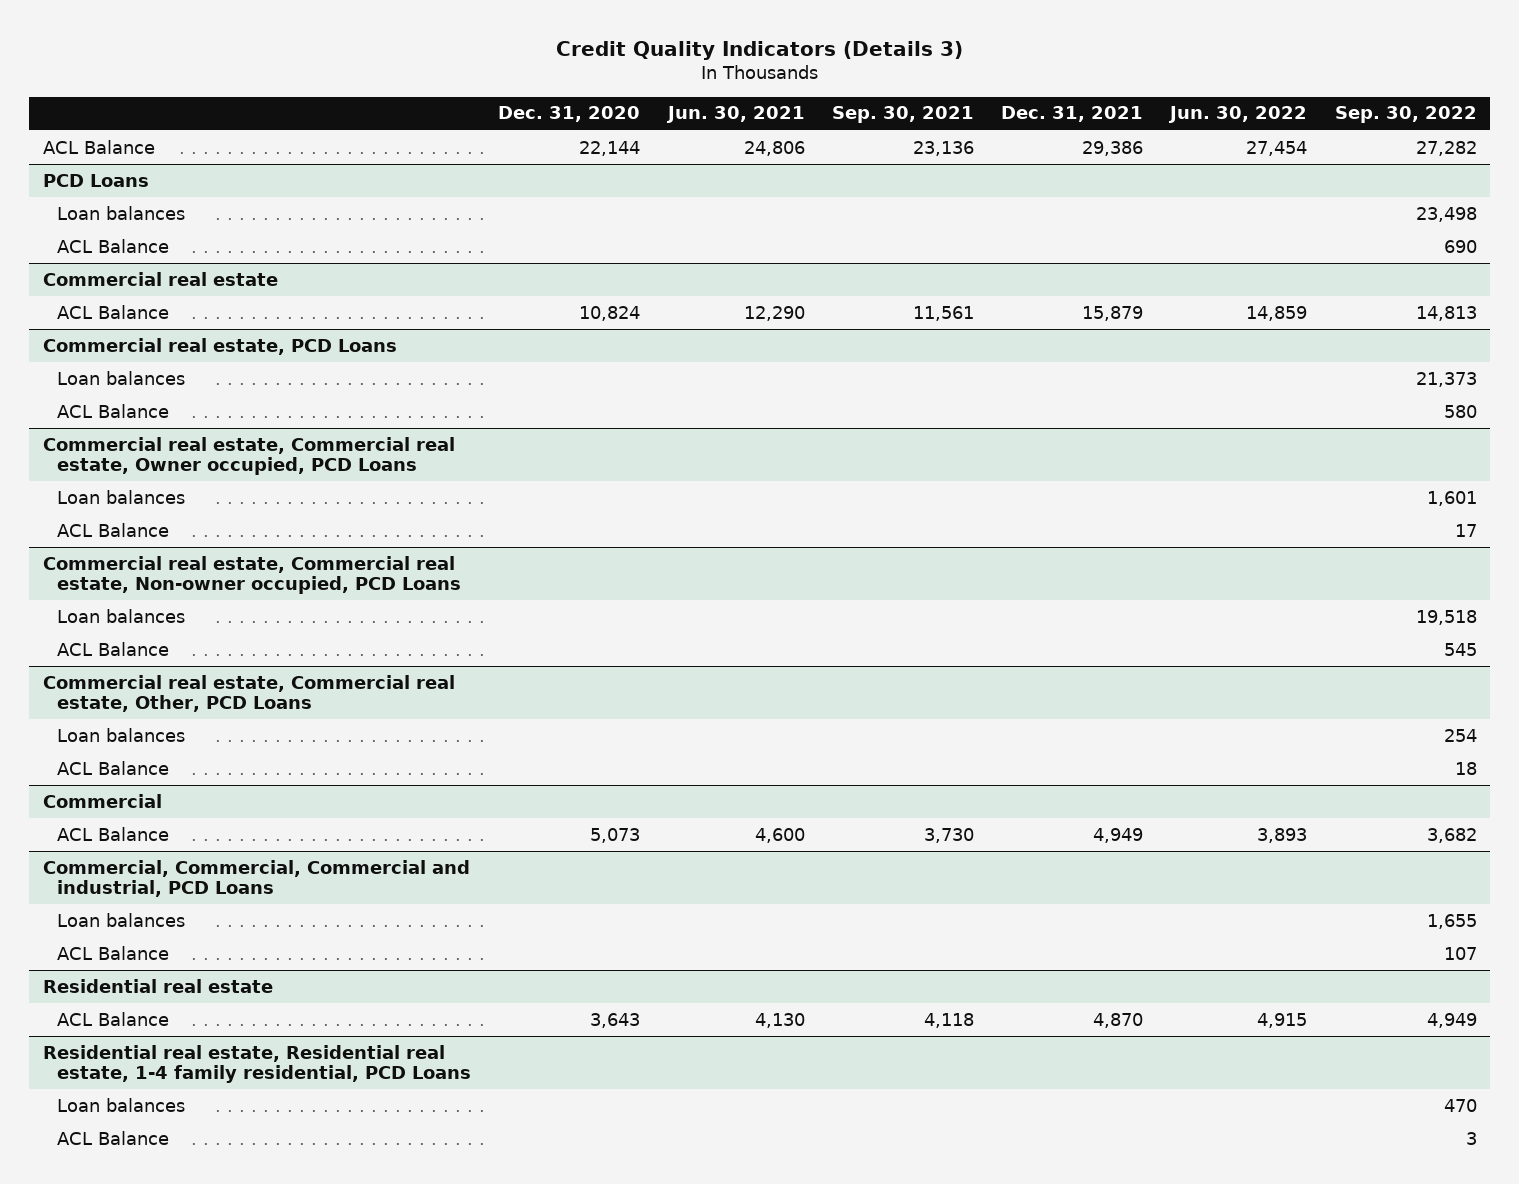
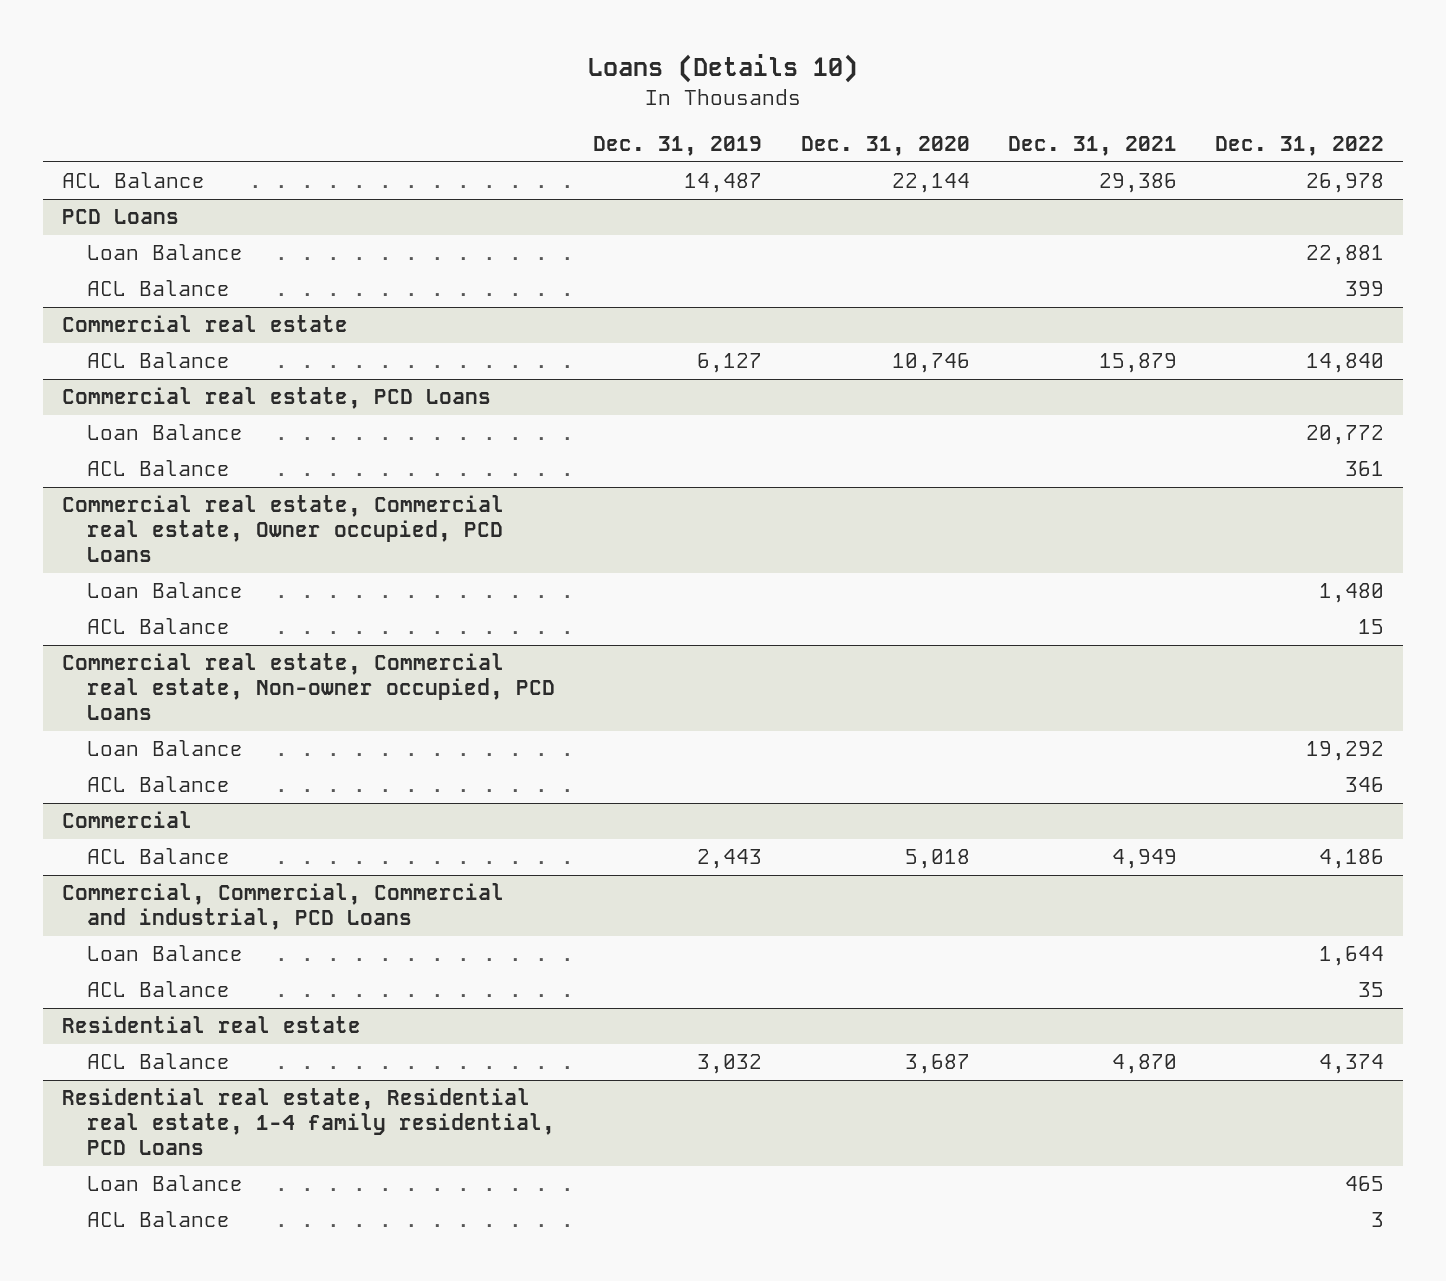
[555,40,963,60] Credit Quality Indicators (Details 3) -> [588,54,859,84] Loans (Details 10)
[665,106,805,124] Jun. 30, 2021 -> none
[831,106,974,124] Sep. 30, 2021 -> none
[1168,106,1308,124] Jun. 30, 2022 -> none
[1334,106,1477,124] Sep. 30, 2022 -> none
none -> [593,136,763,157] Dec. 31, 2019
none -> [1214,136,1384,157] Dec. 31, 2022
[57,205,186,220] Loan balances -> [87,244,244,261] Loan Balance
[579,305,641,321] 10,824 -> [891,353,970,374] 10,746
[57,370,186,385] Loan balances -> [87,424,244,441] Loan Balance
[57,489,186,504] Loan balances -> [87,582,244,599] Loan Balance
[57,608,186,623] Loan balances -> [87,740,244,757] Loan Balance
[42,674,455,712] Commercial real estate, Commercial real estate, Other, PCD Loans -> none
[57,727,186,742] Loan balances -> none
[57,760,170,775] ACL Balance -> none
[590,827,641,843] 5,073 -> [904,849,970,870] 5,018
[57,912,186,927] Loan balances -> [87,945,244,962] Loan Balance
[590,1012,641,1028] 3,643 -> [904,1054,970,1075] 3,687
[57,1097,186,1112] Loan balances -> [87,1175,244,1192] Loan Balance

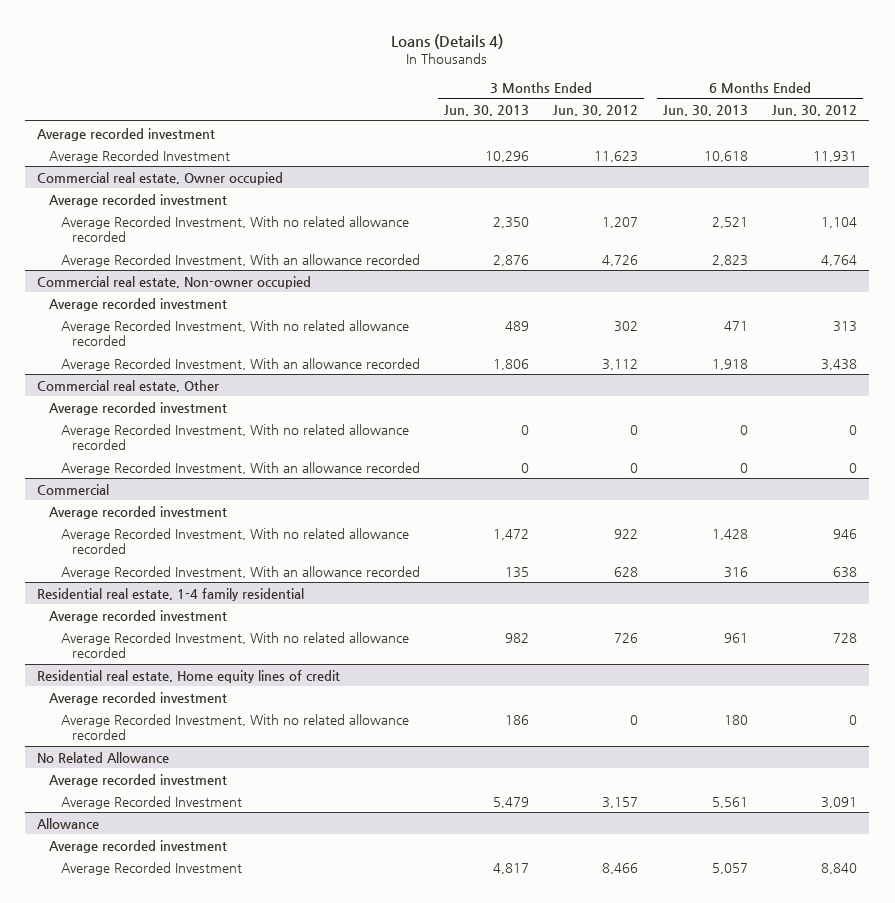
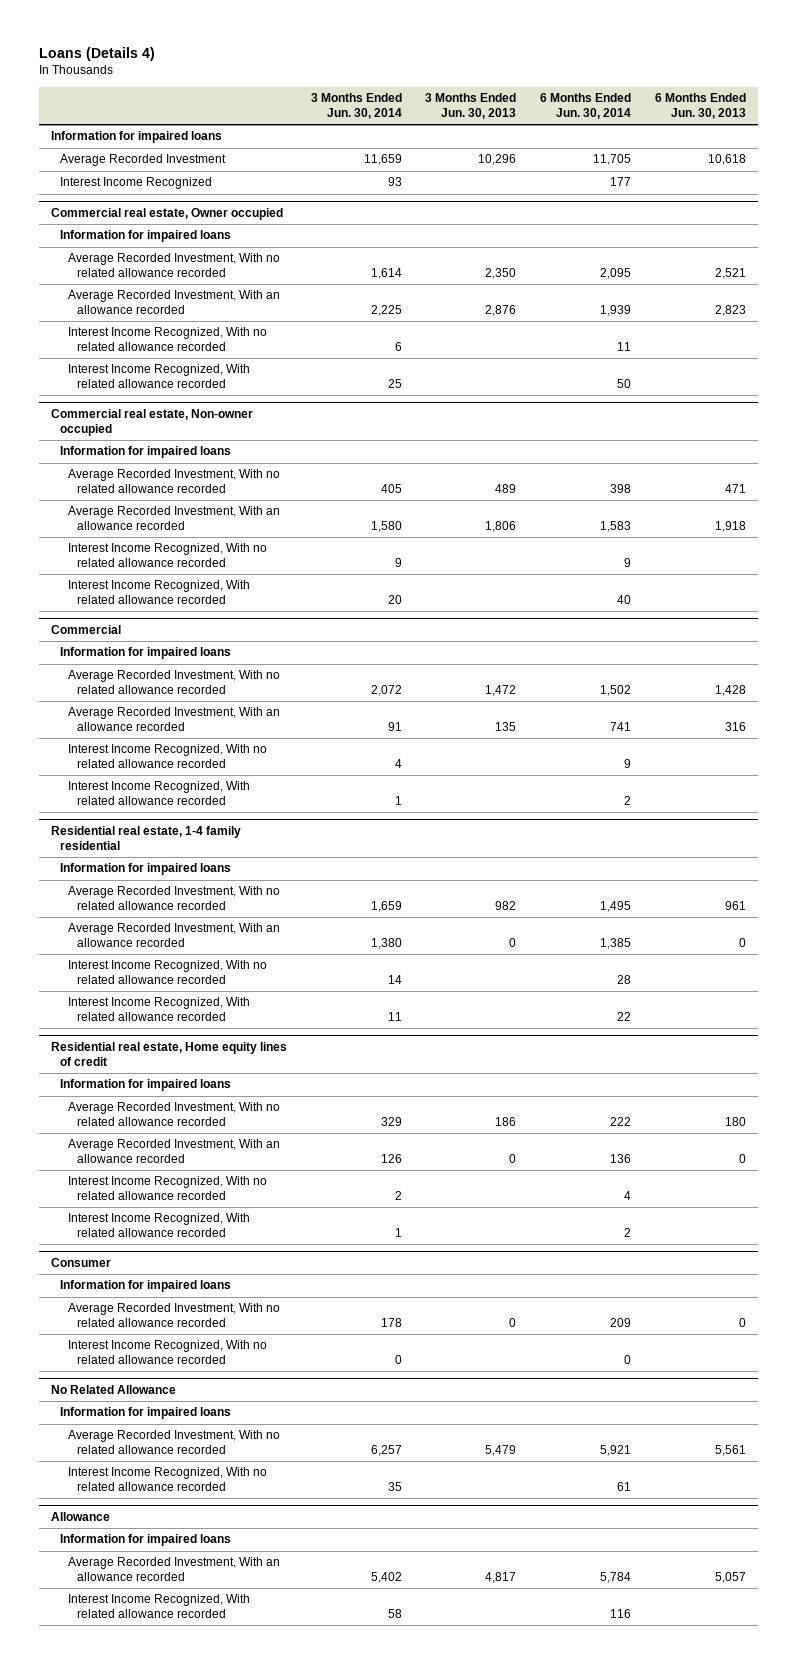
[553,105,639,117] Jun. 30, 2012 -> none
[772,105,858,117] Jun. 30, 2012 -> none
none -> [310,93,402,120] 3 Months Ended Jun. 30, 2014
none -> [540,93,632,120] 6 Months Ended Jun. 30, 2014
[37,127,216,141] Average recorded investment -> [50,131,222,144] Information for impaired loans
none -> [59,177,212,190] Interest Income Recognized
[48,193,227,207] Average recorded investment -> [59,230,231,243] Information for impaired loans
none -> [68,327,268,352] Interest Income Recognized, With no related allowance recorded
none -> [68,364,251,389] Interest Income Recognized, With related allowance recorded
[48,297,227,311] Average recorded investment -> [59,446,231,459] Information for impaired loans
[37,379,220,392] Commercial real estate, Other -> none
[48,401,227,415] Average recorded investment -> none
[60,423,409,451] Average Recorded Investment, With no related allowance recorded -> none
[60,461,420,475] Average Recorded Investment, With an allowance recorded -> none
none -> [68,543,268,568] Interest Income Recognized, With no related allowance recorded
none -> [68,580,251,605] Interest Income Recognized, With related allowance recorded
[48,505,227,519] Average recorded investment -> [59,647,231,660] Information for impaired loans
none -> [68,744,268,769] Interest Income Recognized, With no related allowance recorded
none -> [68,781,251,806] Interest Income Recognized, With related allowance recorded
[48,609,227,623] Average recorded investment -> [59,863,231,876] Information for impaired loans
none -> [68,923,281,948] Average Recorded Investment, With an allowance recorded
none -> [68,960,268,985] Interest Income Recognized, With no related allowance recorded
none -> [68,997,251,1022] Interest Income Recognized, With related allowance recorded
[48,691,227,705] Average recorded investment -> [59,1079,231,1092] Information for impaired loans
none -> [68,1139,281,1164] Average Recorded Investment, With an allowance recorded
none -> [68,1176,268,1201] Interest Income Recognized, With no related allowance recorded
none -> [68,1213,251,1238] Interest Income Recognized, With related allowance recorded
none -> [50,1257,111,1267] Consumer
none -> [59,1280,231,1293] Information for impaired loans
none -> [68,1303,281,1328] Average Recorded Investment, With no related allowance recorded
none -> [68,1340,268,1365] Interest Income Recognized, With no related allowance recorded
[48,773,227,787] Average recorded investment -> [59,1407,231,1420] Information for impaired loans
[60,795,242,809] Average Recorded Investment -> [68,1430,281,1455] Average Recorded Investment, With no related allowance recorded
none -> [68,1467,268,1492] Interest Income Recognized, With no related allowance recorded
[48,839,227,853] Average recorded investment -> [59,1534,231,1547] Information for impaired loans
[60,861,242,875] Average Recorded Investment -> [68,1557,281,1582] Average Recorded Investment, With an allowance recorded
none -> [68,1594,251,1619] Interest Income Recognized, With related allowance recorded

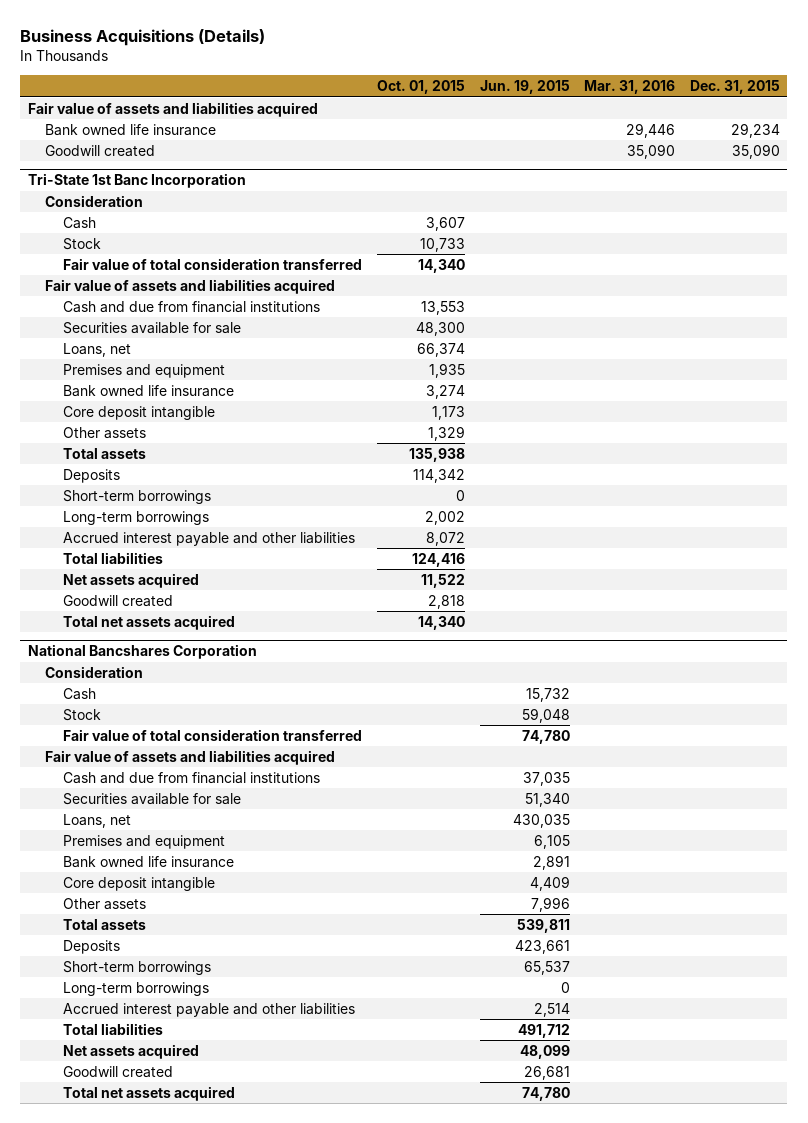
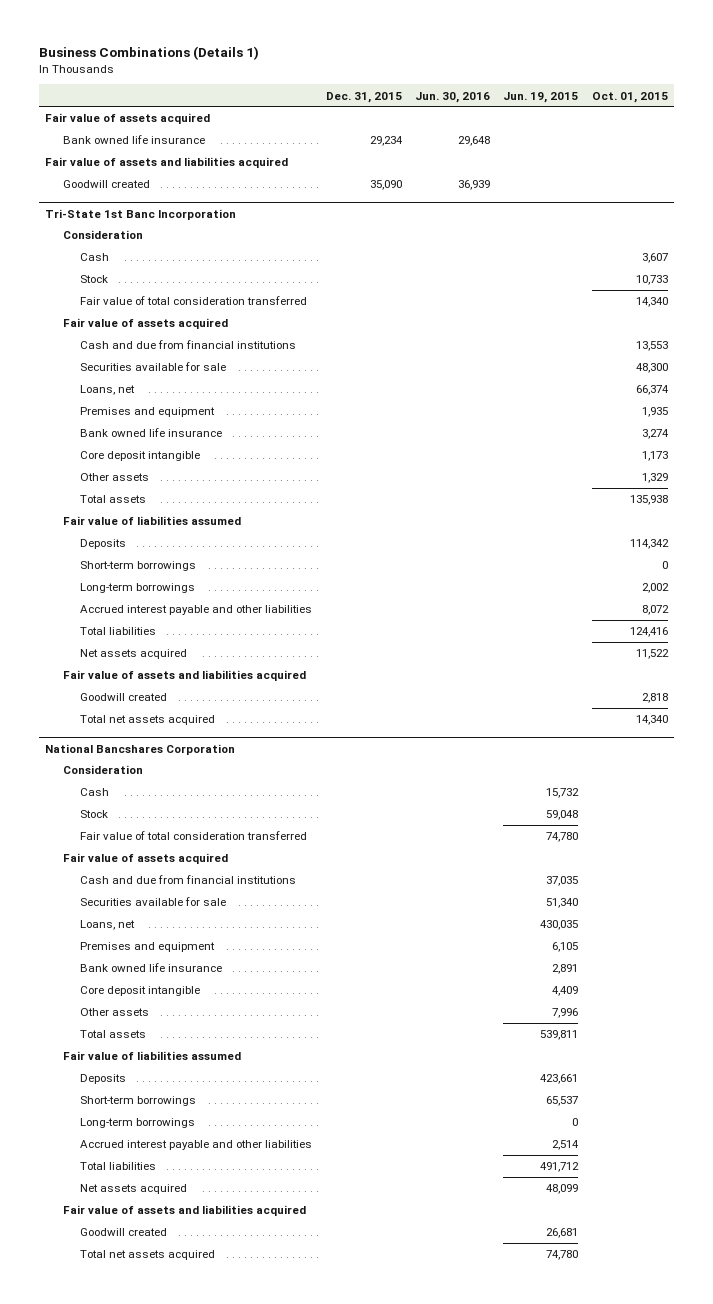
[20,29,266,47] Business Acquisitions (Details) -> [38,45,259,60] Business Combinations (Details 1)
[584,80,676,95] Mar. 31, 2016 -> none
none -> [414,91,490,103] Jun. 30, 2016
none -> [45,113,211,125] Fair value of assets acquired
[27,101,318,117] Fair value of assets and liabilities acquired -> [45,157,289,169] Fair value of assets and liabilities acquired
none -> [62,318,228,330] Fair value of assets acquired
none -> [62,516,241,526] Fair value of liabilities assumed
[45,278,336,294] Fair value of assets and liabilities acquired -> [62,670,306,682] Fair value of assets and liabilities acquired
none -> [62,853,228,865] Fair value of assets acquired
none -> [62,1051,241,1061] Fair value of liabilities assumed
[45,749,336,765] Fair value of assets and liabilities acquired -> [62,1205,306,1217] Fair value of assets and liabilities acquired

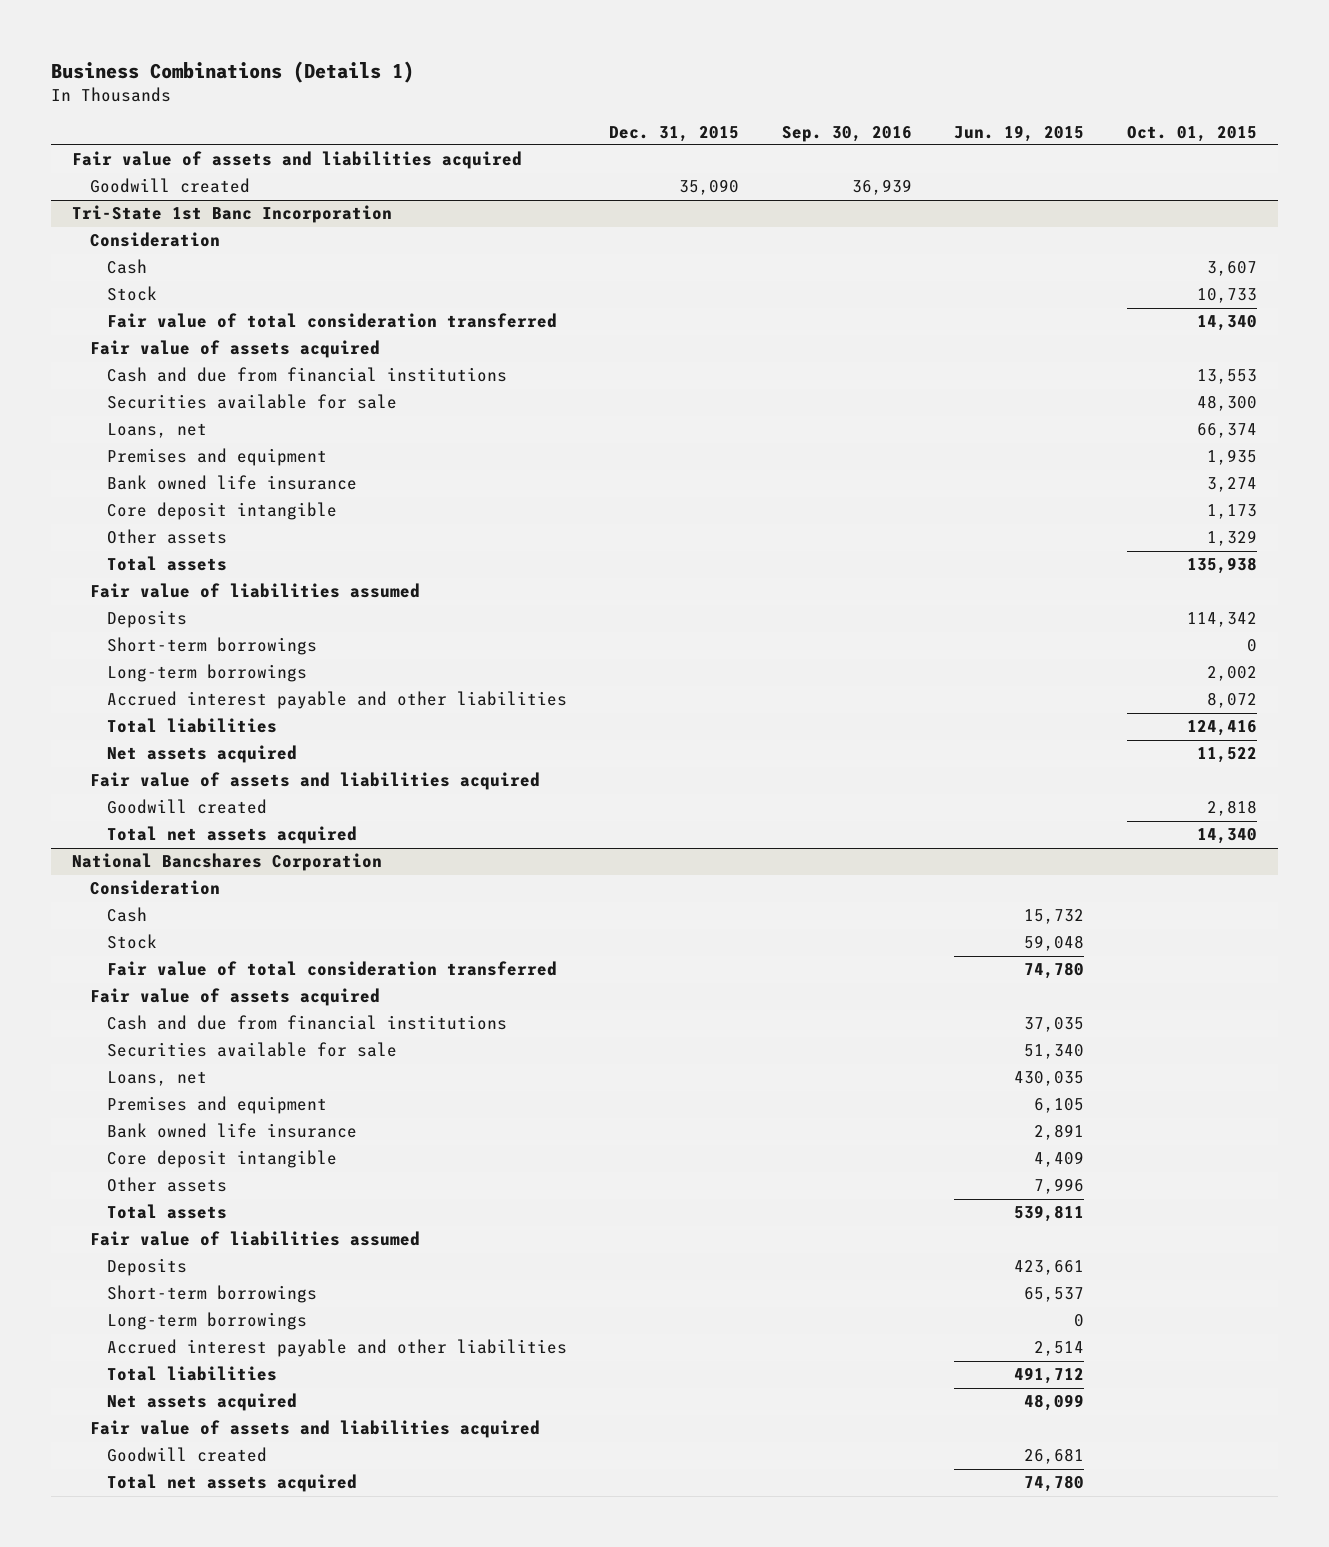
[414,91,490,103] Jun. 30, 2016 -> none
none -> [781,125,912,142] Sep. 30, 2016
[45,113,211,125] Fair value of assets acquired -> none
[62,135,205,145] Bank owned life insurance -> none

